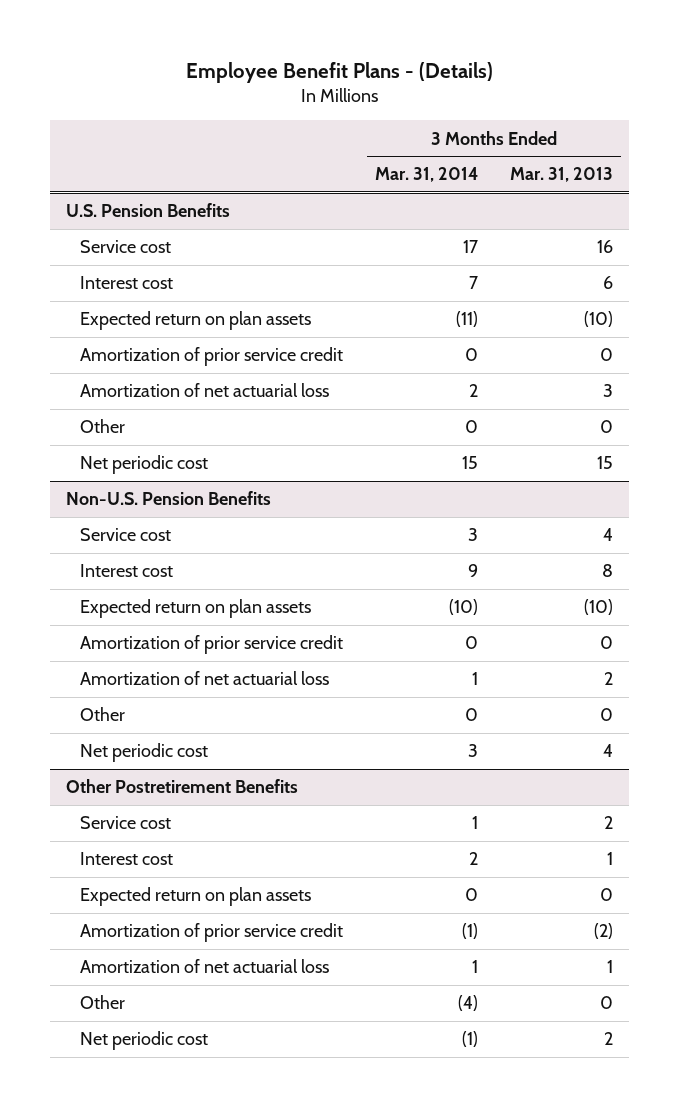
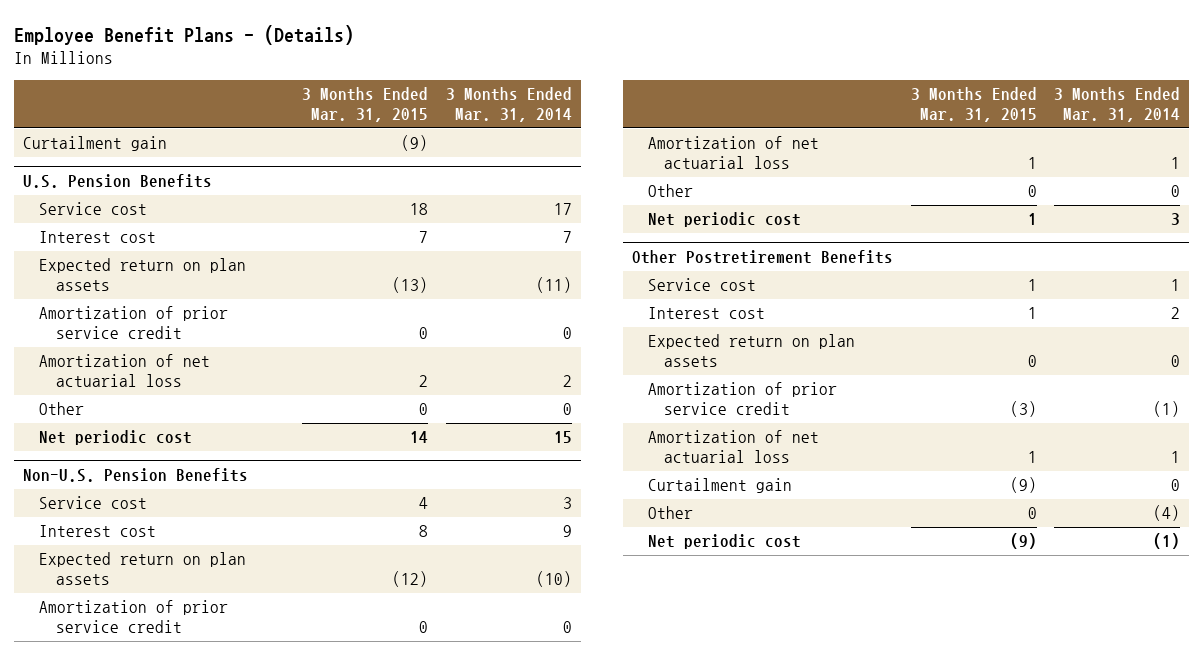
[510,167,614,183] Mar. 31, 2013 -> none
none -> [302,87,429,123] 3 Months Ended Mar. 31, 2015
none -> [23,136,168,152] Curtailment gain
none -> [647,478,792,494] Curtailment gain

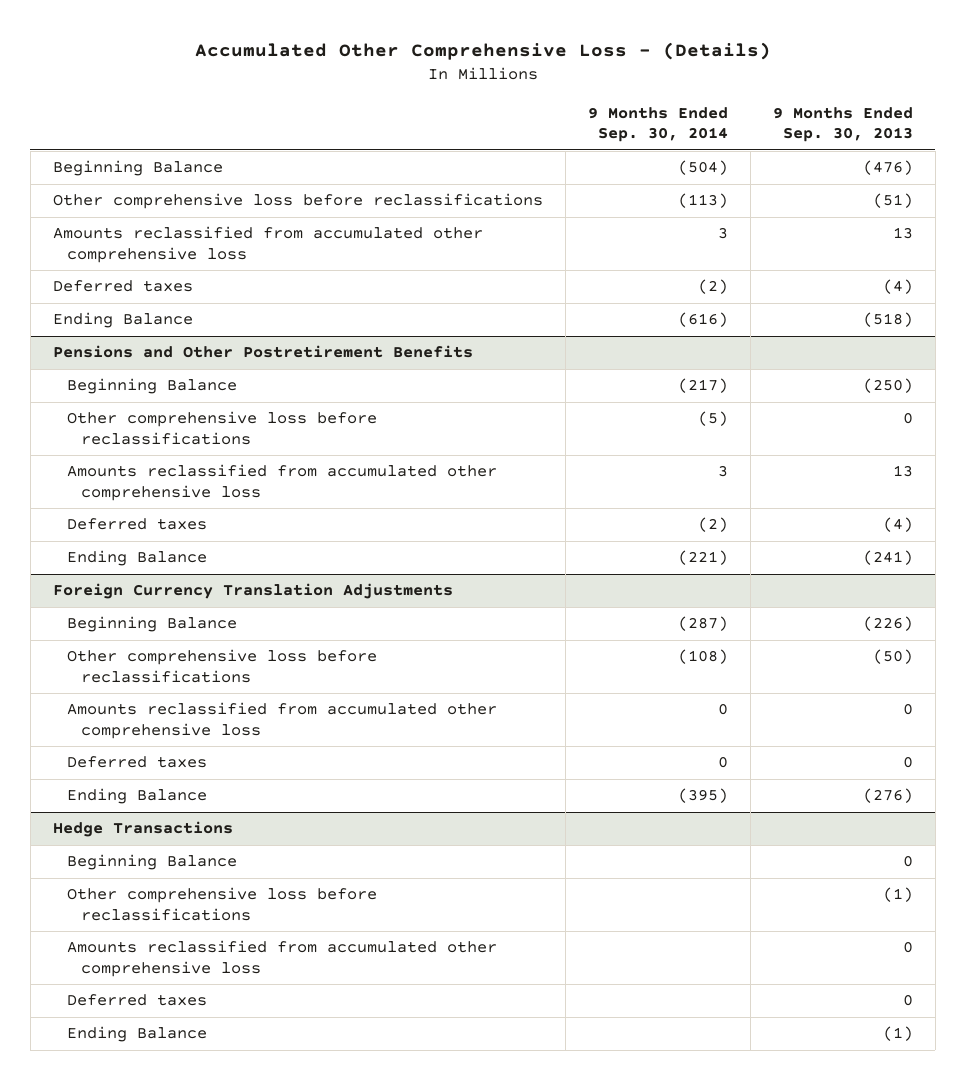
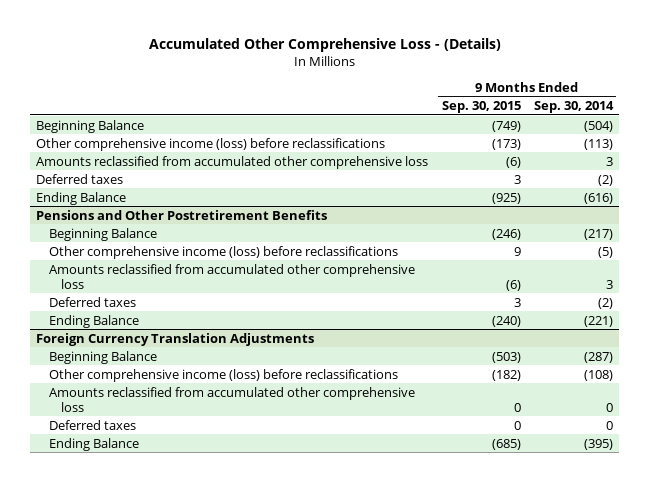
[772,106,913,143] 9 Months Ended Sep. 30, 2013 -> none
none -> [441,100,521,113] Sep. 30, 2015
[52,193,543,210] Other comprehensive loss before reclassifications -> [36,137,386,151] Other comprehensive income (loss) before reclassifications
[66,411,377,445] Other comprehensive loss before reclassifications -> [48,245,398,259] Other comprehensive income (loss) before reclassifications
[66,649,377,683] Other comprehensive loss before reclassifications -> [48,368,398,382] Other comprehensive income (loss) before reclassifications
[52,821,233,838] Hedge Transactions -> none
[66,854,237,871] Beginning Balance -> none
[66,887,377,921] Other comprehensive loss before reclassifications -> none
[66,940,497,977] Amounts reclassified from accumulated other comprehensive loss -> none
[66,994,207,1007] Deferred taxes -> none
[66,1026,207,1043] Ending Balance -> none

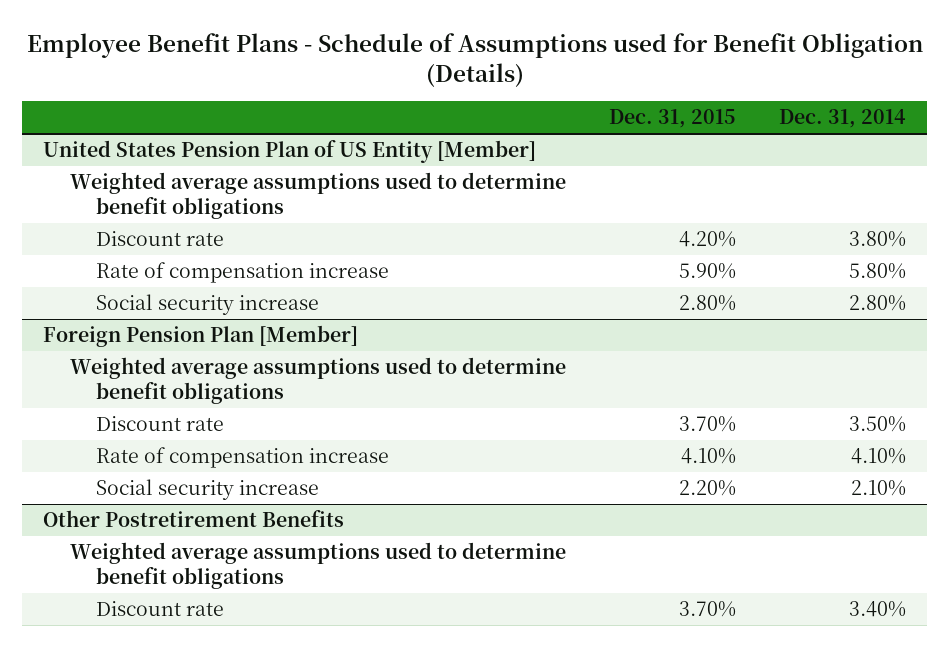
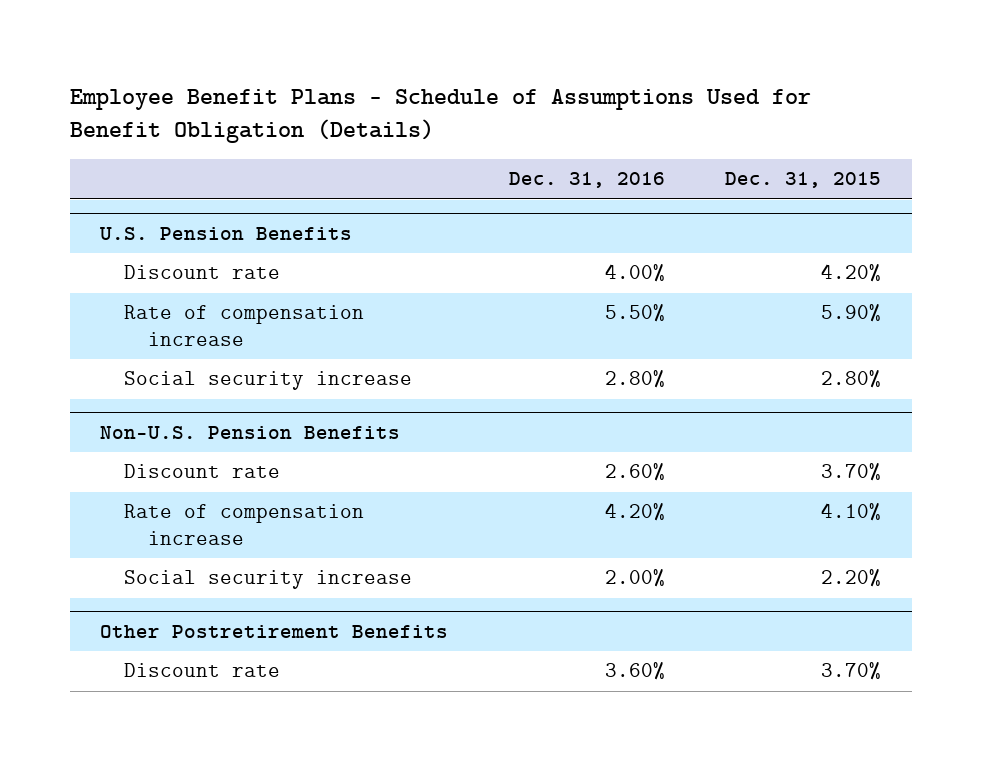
[26,32,923,87] Employee Benefit Plans - Schedule of Assumptions used for Benefit Obligation (Details) -> [70,88,812,144] Employee Benefit Plans - Schedule of Assumptions Used for Benefit Obligation (Details)
[778,109,906,129] Dec. 31, 2014 -> none
none -> [508,172,665,189] Dec. 31, 2016
[69,172,566,219] Weighted average assumptions used to determine benefit obligations -> none
[43,140,537,164] United States Pension Plan of US Entity [Member] -> [99,226,353,240] U.S. Pension Benefits
[69,357,566,404] Weighted average assumptions used to determine benefit obligations -> none
[43,325,359,348] Foreign Pension Plan [Member] -> [100,425,401,439] Non-U.S. Pension Benefits
[69,542,566,589] Weighted average assumptions used to determine benefit obligations -> none

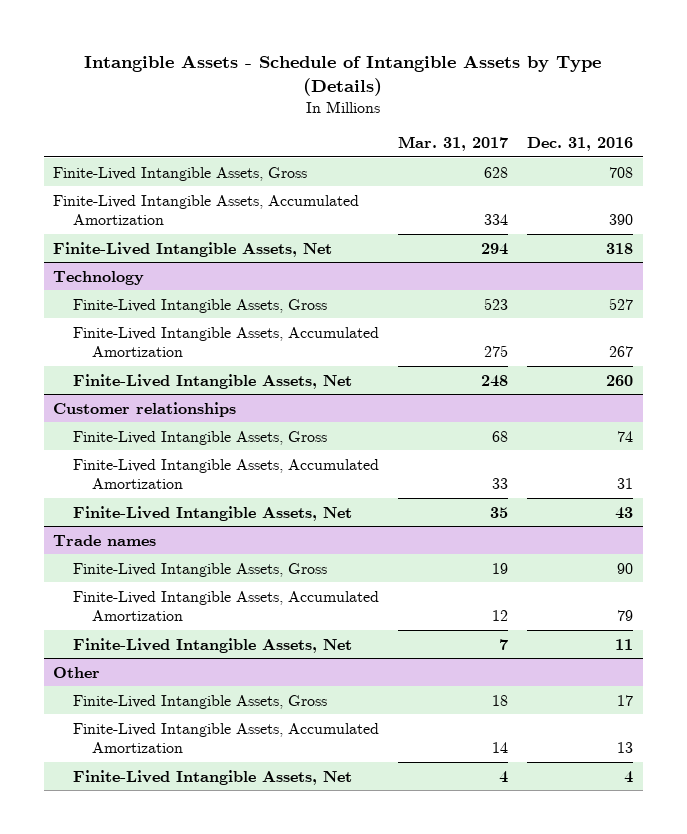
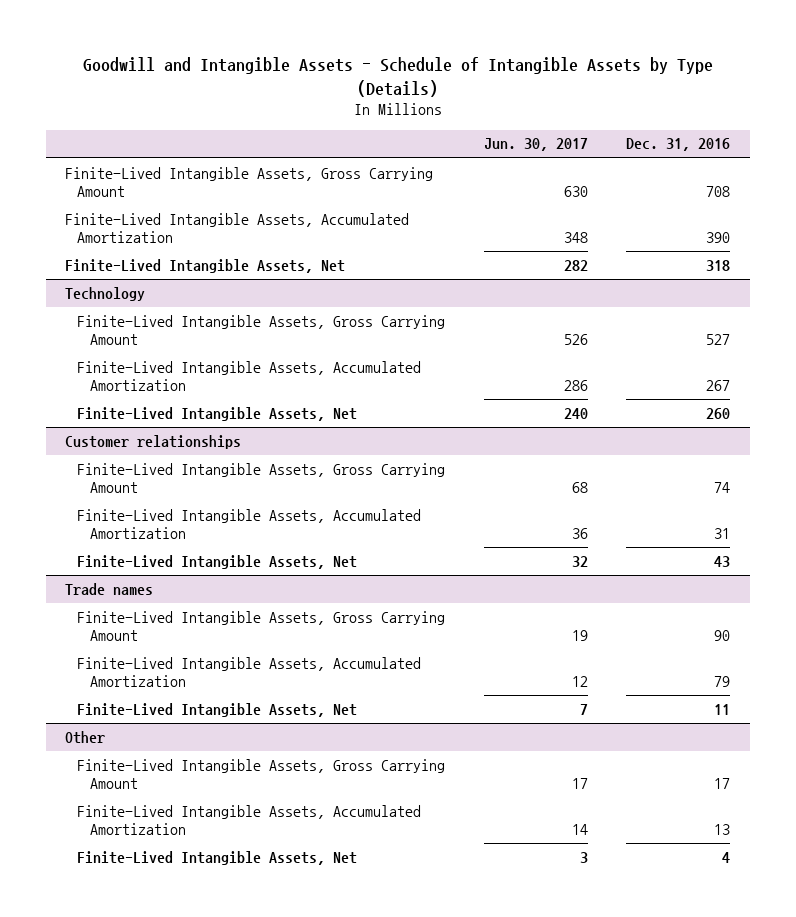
[84,54,602,96] Intangible Assets - Schedule of Intangible Assets by Type (Details) -> [82,56,713,97] Goodwill and Intangible Assets - Schedule of Intangible Assets by Type (Details)
[398,135,509,151] Mar. 31, 2017 -> none
none -> [483,138,588,152] Jun. 30, 2017
[53,166,308,181] Finite-Lived Intangible Assets, Gross -> [65,166,434,197] Finite-Lived Intangible Assets, Gross Carrying Amount
[72,298,327,313] Finite-Lived Intangible Assets, Gross -> [77,314,446,345] Finite-Lived Intangible Assets, Gross Carrying Amount
[72,430,327,445] Finite-Lived Intangible Assets, Gross -> [77,462,446,493] Finite-Lived Intangible Assets, Gross Carrying Amount
[72,562,327,577] Finite-Lived Intangible Assets, Gross -> [77,610,446,641] Finite-Lived Intangible Assets, Gross Carrying Amount
[72,694,327,709] Finite-Lived Intangible Assets, Gross -> [77,758,446,789] Finite-Lived Intangible Assets, Gross Carrying Amount

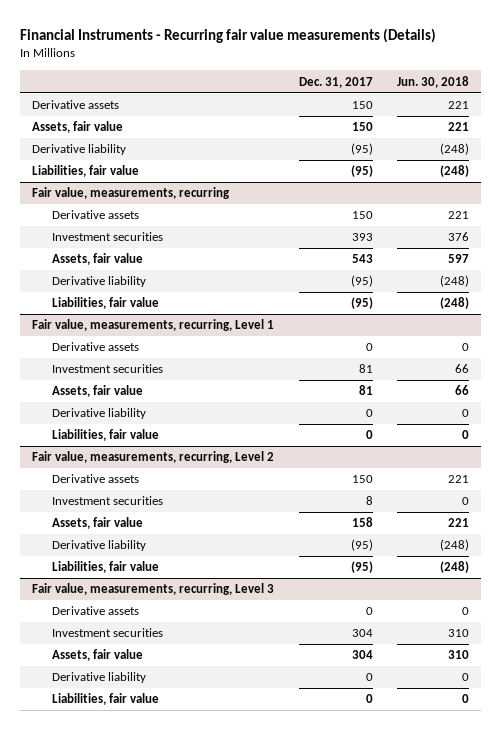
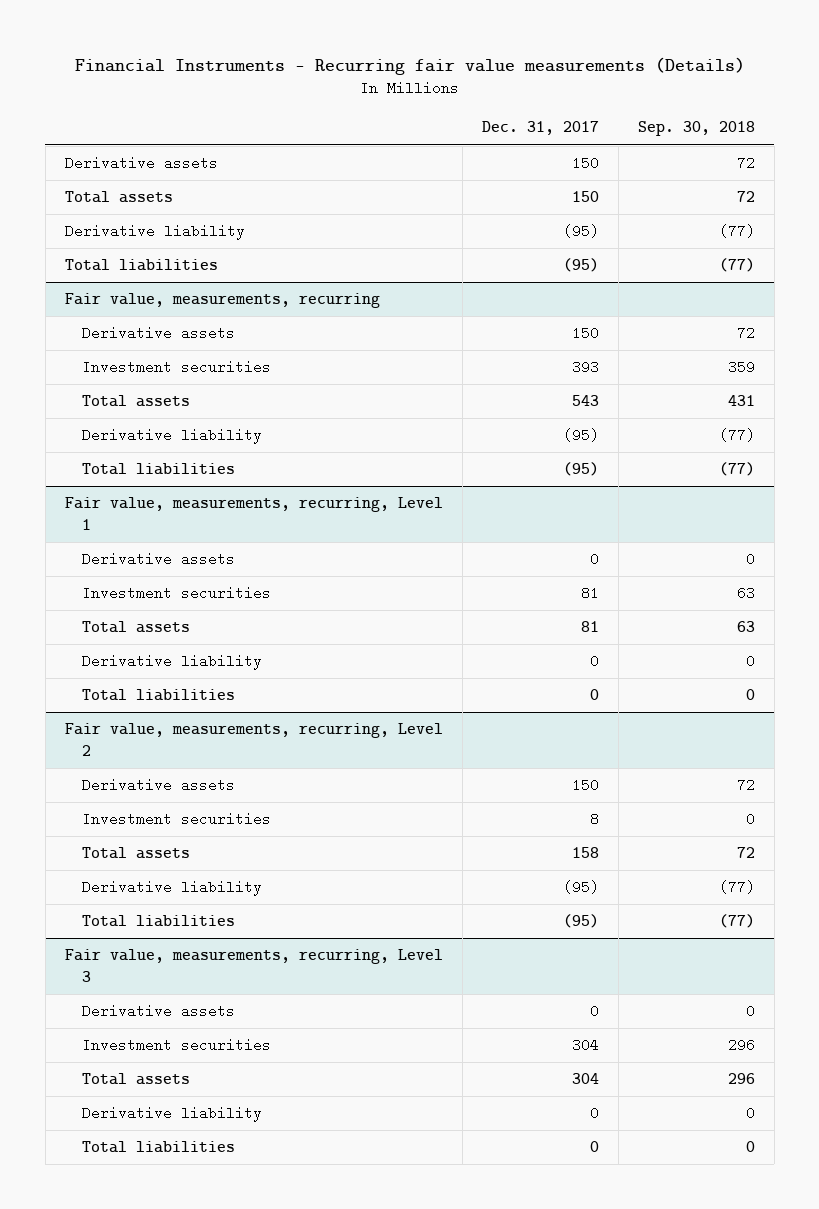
[397,75,470,88] Jun. 30, 2018 -> none
none -> [637,121,755,137] Sep. 30, 2018
[32,121,124,134] Assets, fair value -> [64,191,173,204] Total assets
[32,165,140,178] Liabilities, fair value -> [64,259,218,272] Total liabilities
[51,253,143,266] Assets, fair value -> [81,395,190,408] Total assets
[51,297,159,310] Liabilities, fair value -> [81,463,235,476] Total liabilities
[51,385,143,398] Assets, fair value -> [81,621,190,634] Total assets
[51,429,159,442] Liabilities, fair value -> [81,689,235,702] Total liabilities
[51,517,143,530] Assets, fair value -> [81,847,190,860] Total assets
[51,561,159,574] Liabilities, fair value -> [81,915,235,928] Total liabilities
[51,649,143,662] Assets, fair value -> [81,1073,190,1086] Total assets
[51,693,159,706] Liabilities, fair value -> [81,1141,235,1154] Total liabilities

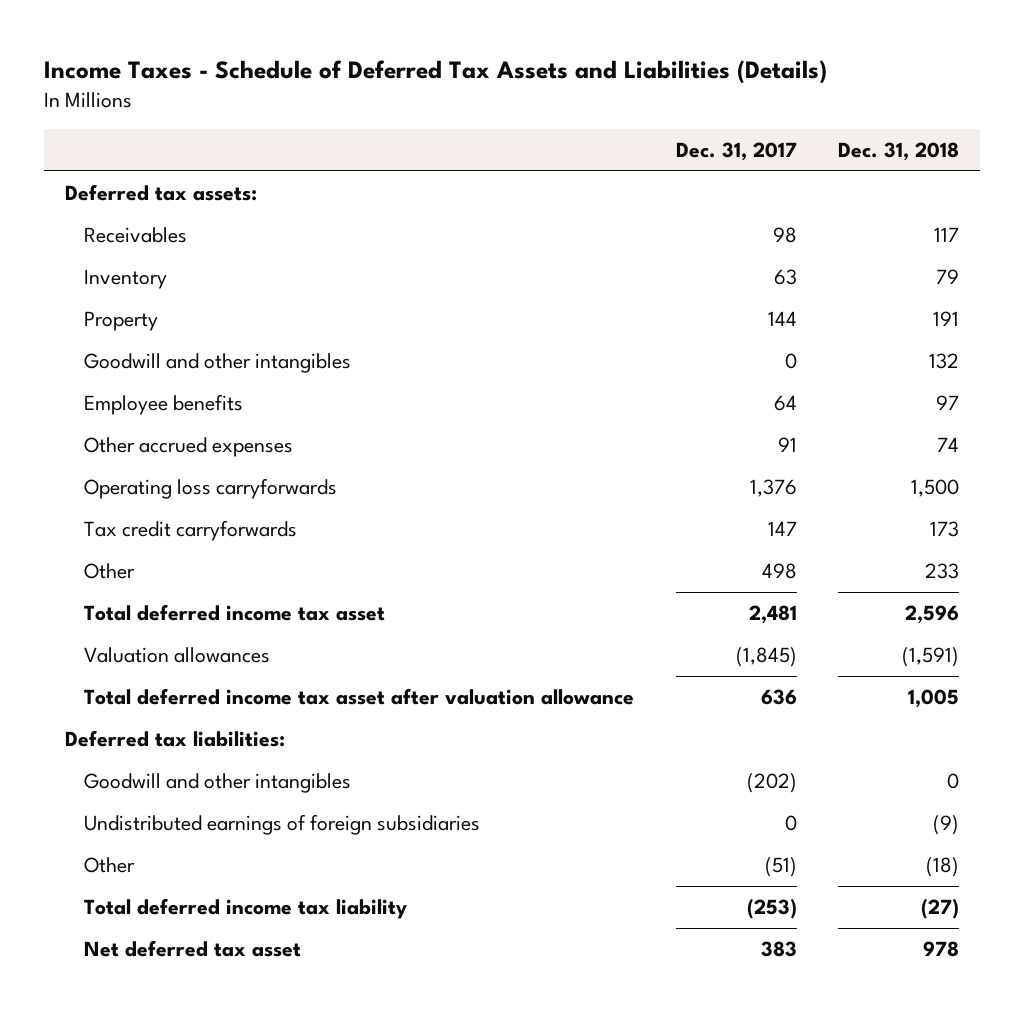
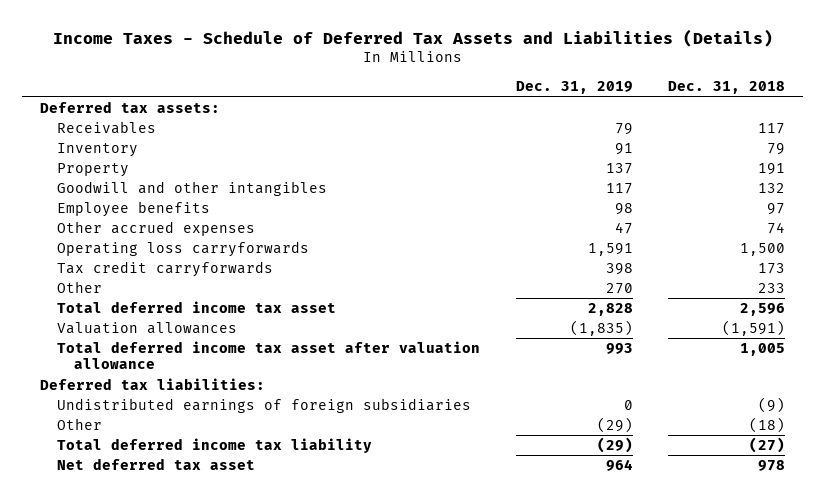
[675,141,797,161] Dec. 31, 2017 -> none
none -> [515,81,633,95] Dec. 31, 2019
[83,773,351,794] Goodwill and other intangibles -> none

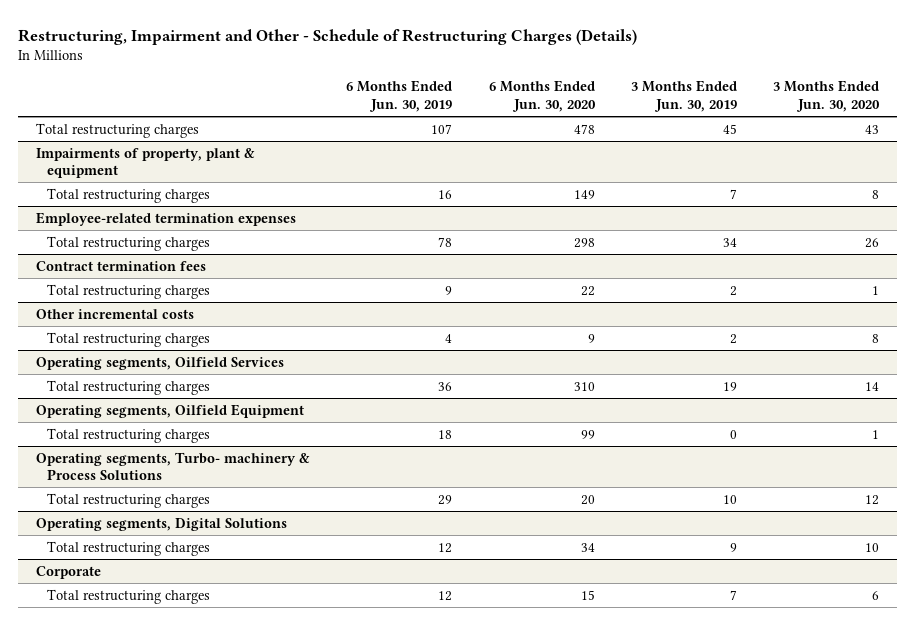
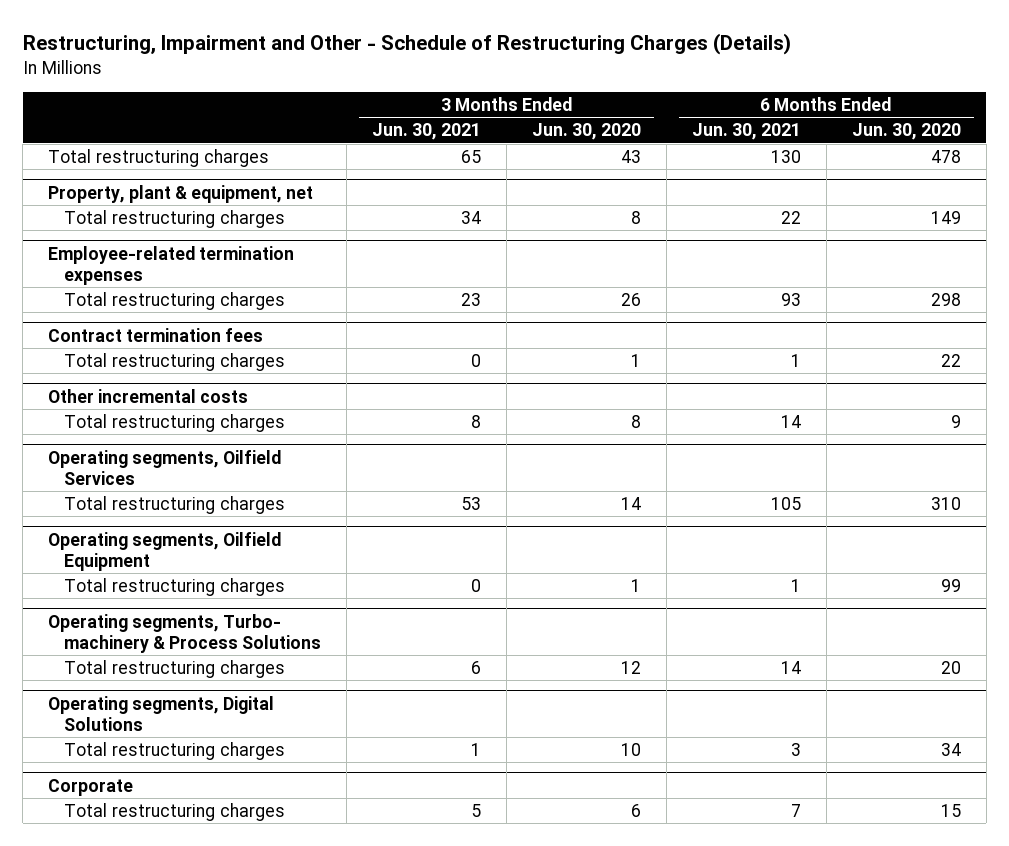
[346,80,453,112] 6 Months Ended Jun. 30, 2019 -> none
[630,80,737,112] 3 Months Ended Jun. 30, 2019 -> none
none -> [372,123,482,141] Jun. 30, 2021
none -> [692,123,802,141] Jun. 30, 2021
[36,147,256,179] Impairments of property, plant & equipment -> [48,184,314,203] Property, plant & equipment, net

